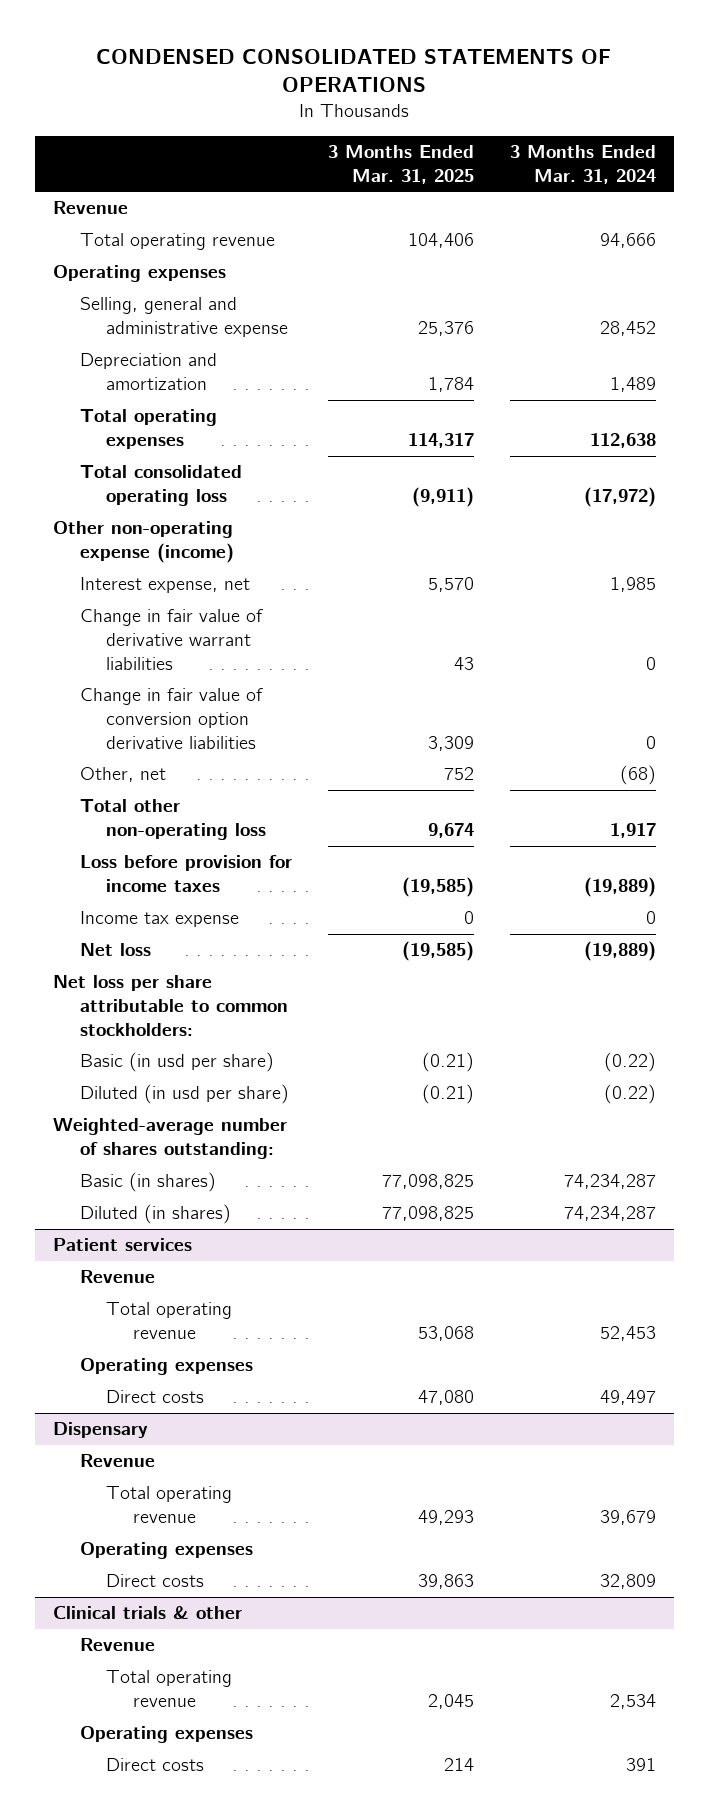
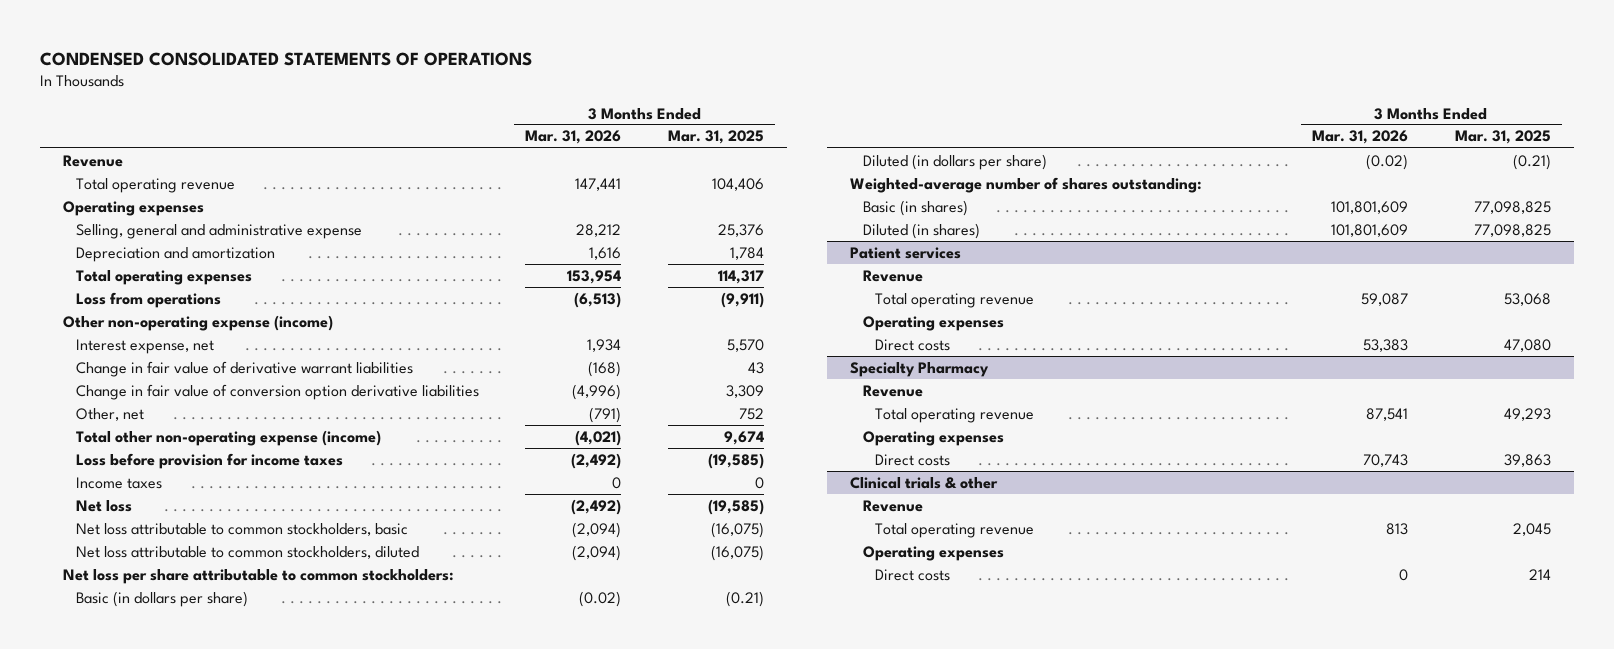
[509,144,656,184] 3 Months Ended Mar. 31, 2024 -> none
none -> [525,130,622,145] Mar. 31, 2026
[79,465,242,507] Total consolidated operating loss -> [75,291,221,308] Loss from operations
[79,799,267,841] Total other non-operating loss -> [75,429,381,446] Total other non-operating expense (income)
[79,911,239,928] Income tax expense -> [75,476,162,489] Income taxes
none -> [75,522,408,536] Net loss attributable to common stockholders, basic
none -> [75,545,419,559] Net loss attributable to common stockholders, diluted
[79,1052,274,1073] Basic (in usd per share) -> [75,590,248,607] Basic (in dollars per share)
[79,1084,289,1105] Diluted (in usd per share) -> [862,153,1047,170] Diluted (in dollars per share)
[53,1422,149,1439] Dispensary -> none
none -> [850,361,990,377] Specialty Pharmacy

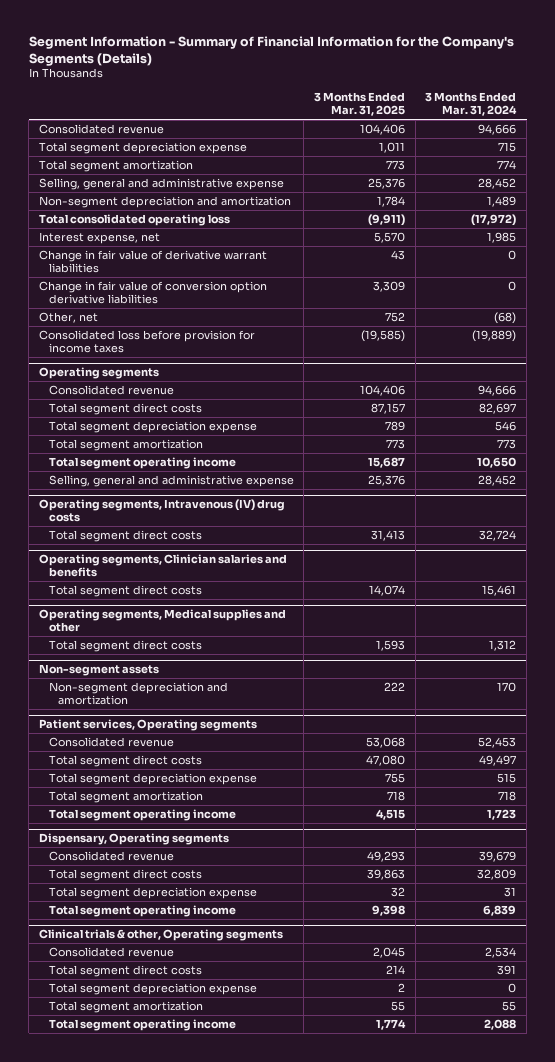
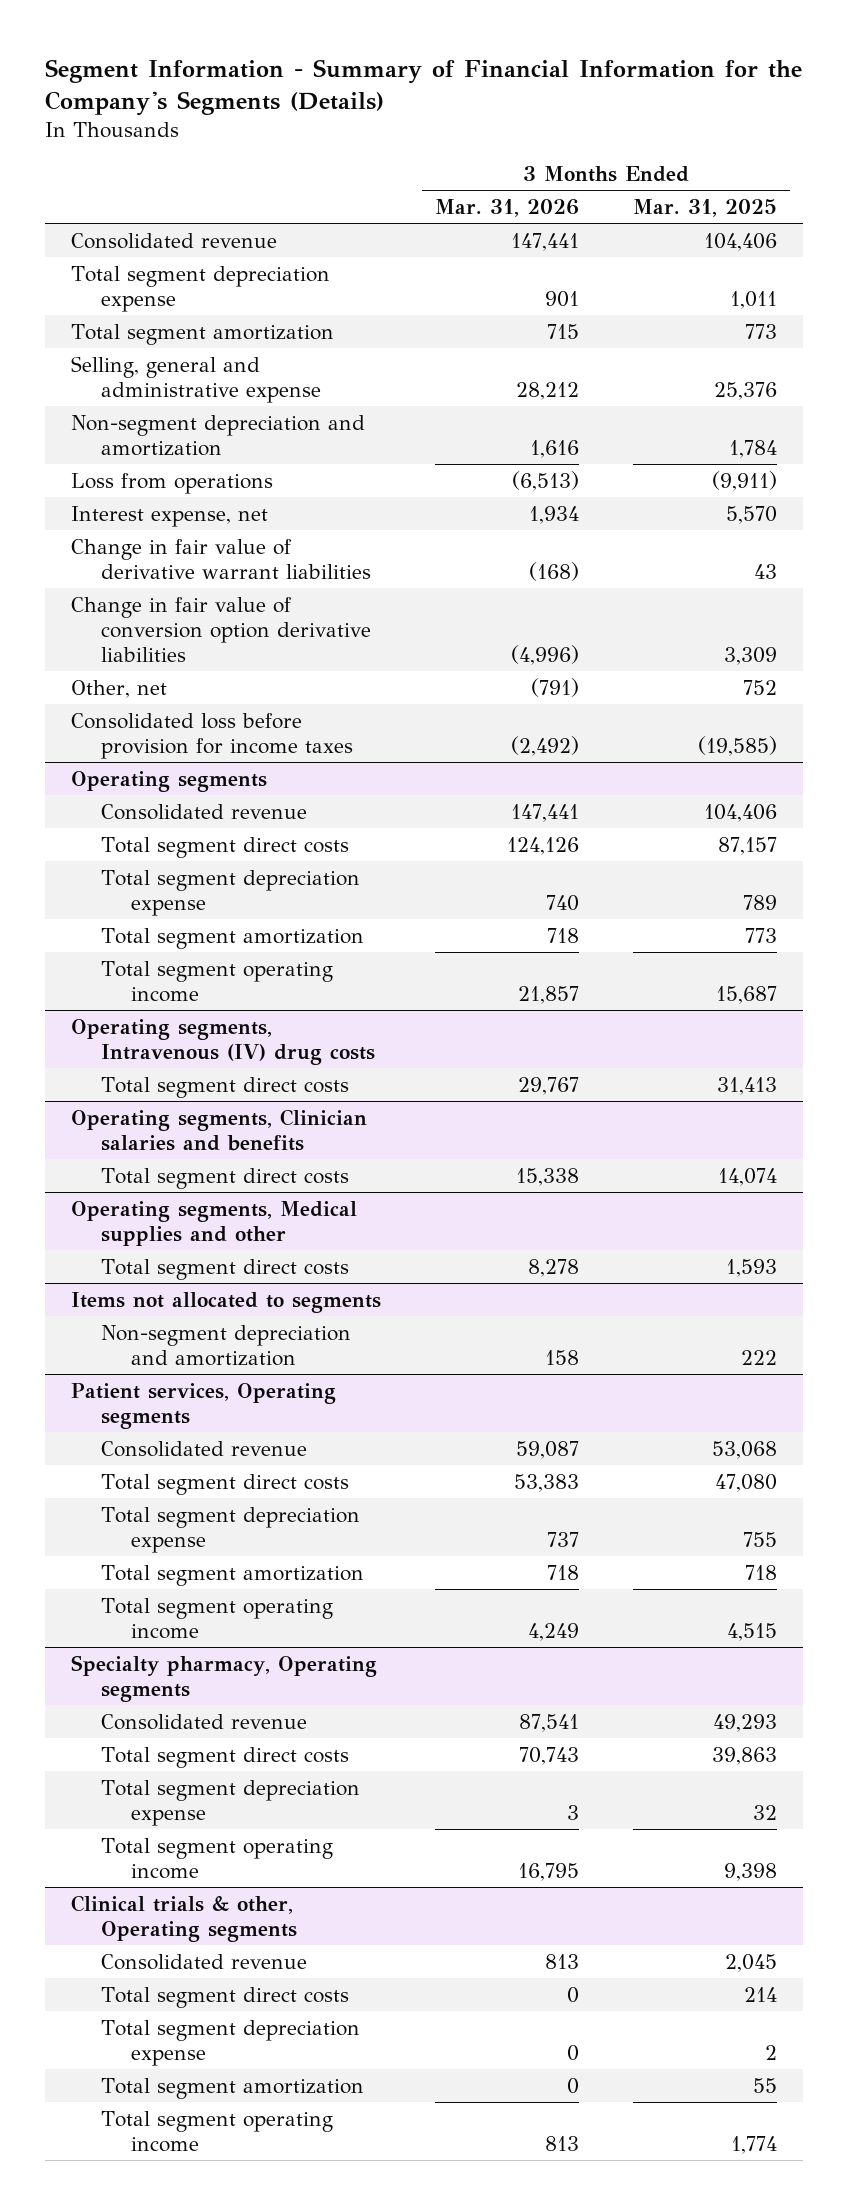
[425,92,518,117] 3 Months Ended Mar. 31, 2024 -> none
none -> [435,199,580,218] Mar. 31, 2026
[38,213,230,226] Total consolidated operating loss -> [71,472,274,494] Loss from operations
[48,474,294,487] Selling, general and administrative expense -> none
[38,664,159,677] Non-segment assets -> [71,1291,382,1313] Items not allocated to segments
[38,833,229,846] Dispensary, Operating segments -> none
none -> [71,1654,378,1702] Specialty pharmacy, Operating segments

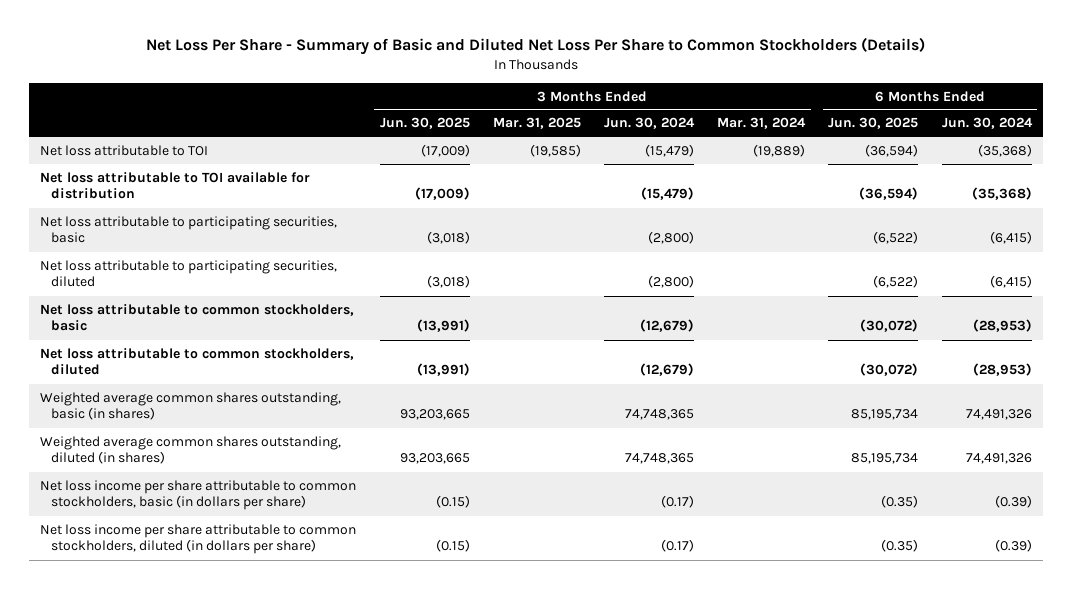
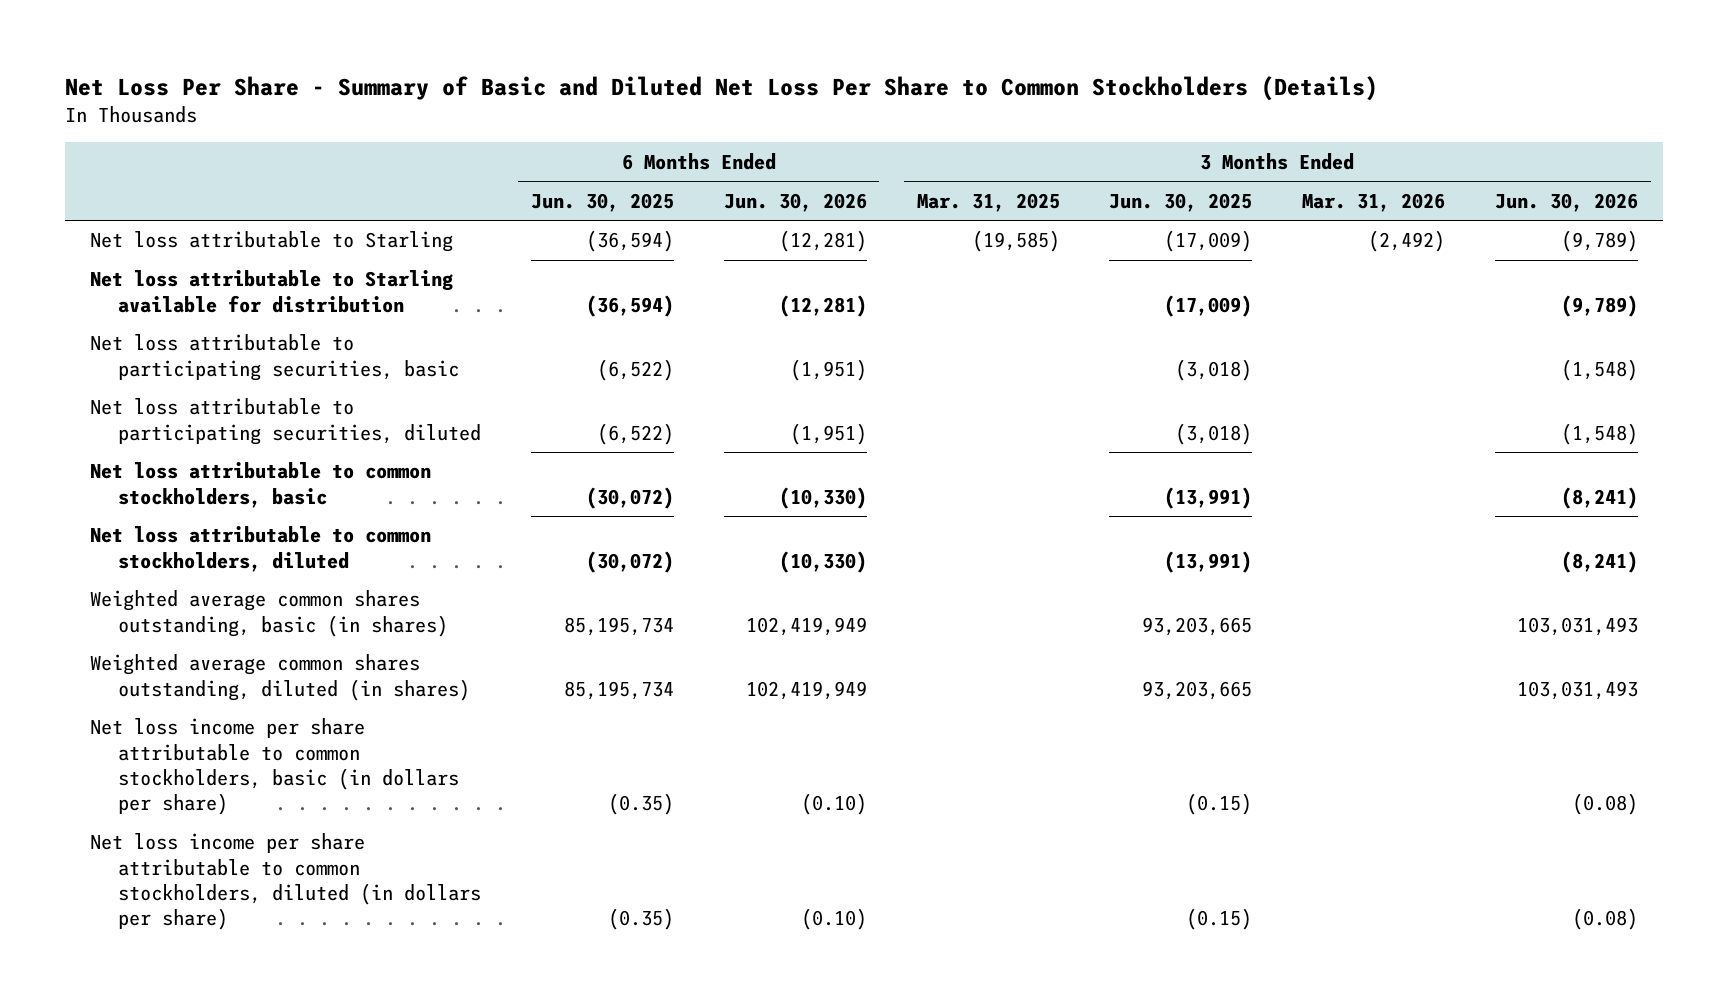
[603,117,695,130] Jun. 30, 2024 -> none
[717,117,807,130] Mar. 31, 2024 -> none
[941,117,1033,130] Jun. 30, 2024 -> none
none -> [723,192,867,212] Jun. 30, 2026
none -> [1302,192,1446,212] Mar. 31, 2026
none -> [1495,192,1639,212] Jun. 30, 2026
[40,144,209,156] Net loss attributable to TOI -> [89,231,453,253] Net loss attributable to Starling
[40,171,311,200] Net loss attributable to TOI available for distribution -> [89,270,453,313] Net loss attributable to Starling available for distribution

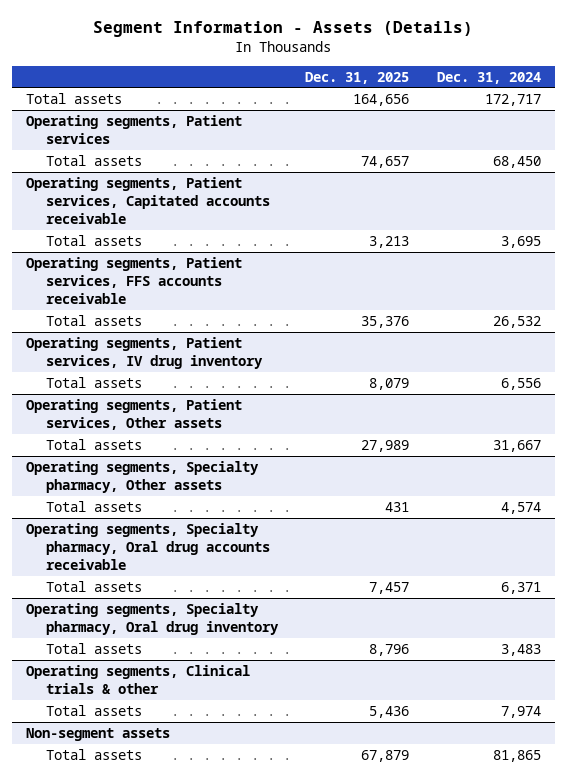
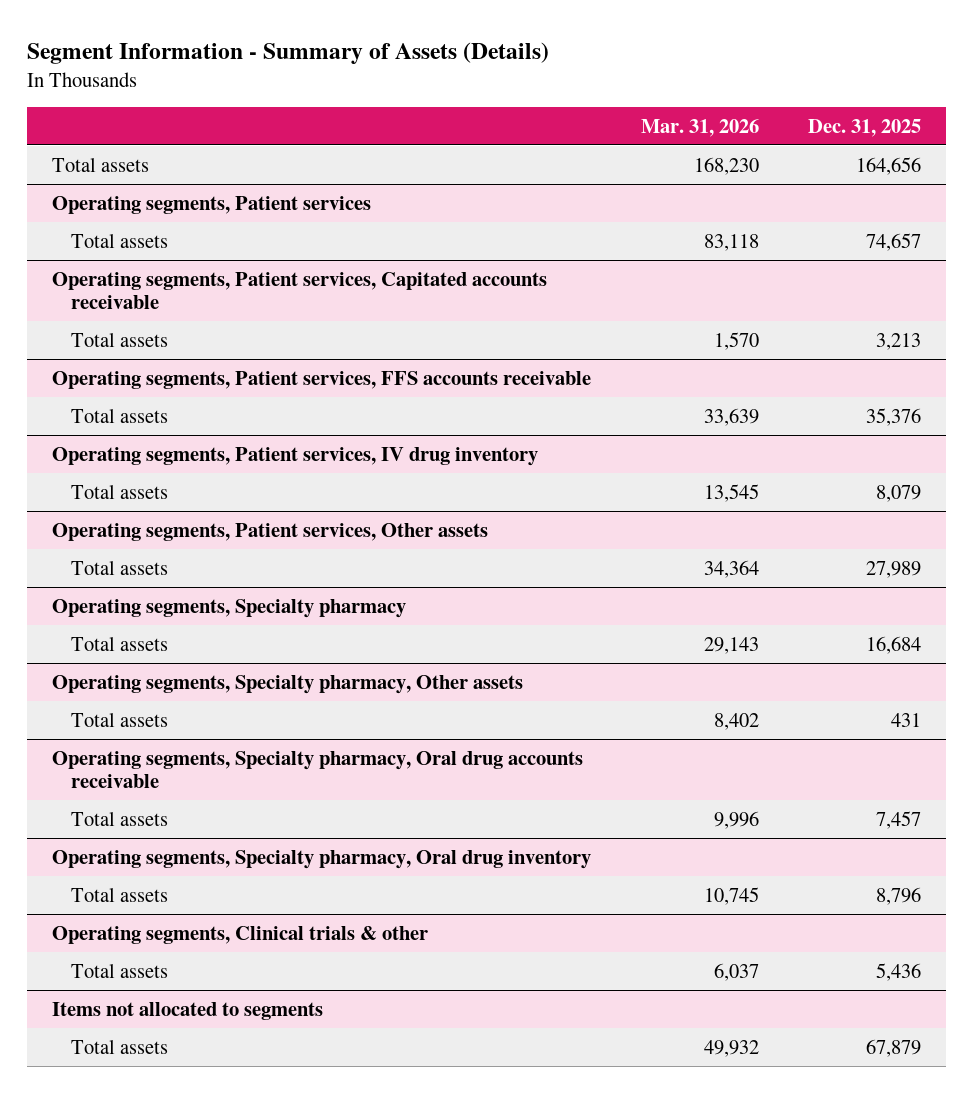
[93,21,474,38] Segment Information - Assets (Details) -> [27,41,550,64] Segment Information - Summary of Assets (Details)
[437,71,542,84] Dec. 31, 2024 -> none
none -> [640,118,759,137] Mar. 31, 2026
none -> [51,598,406,618] Operating segments, Specialty pharmacy
none -> [70,636,168,651] Total assets
[25,727,170,741] Non-segment assets -> [51,1001,323,1020] Items not allocated to segments

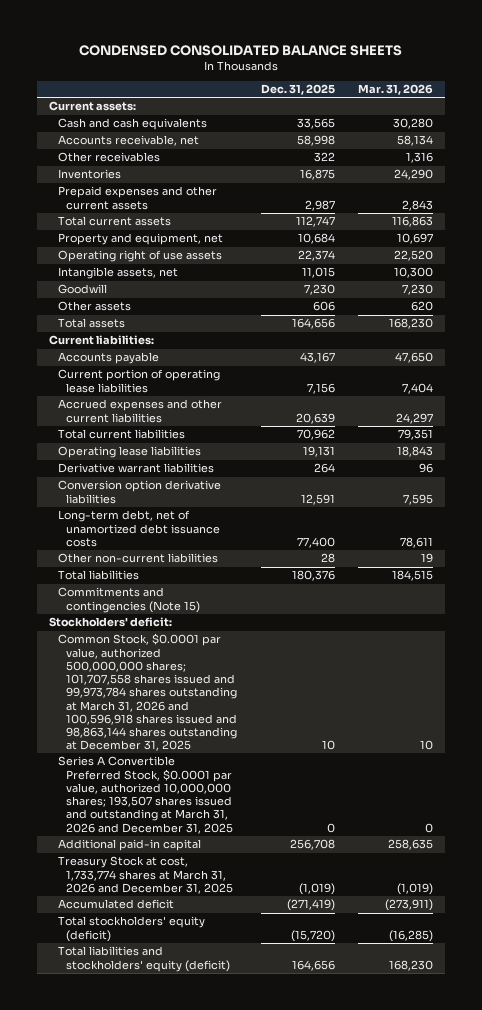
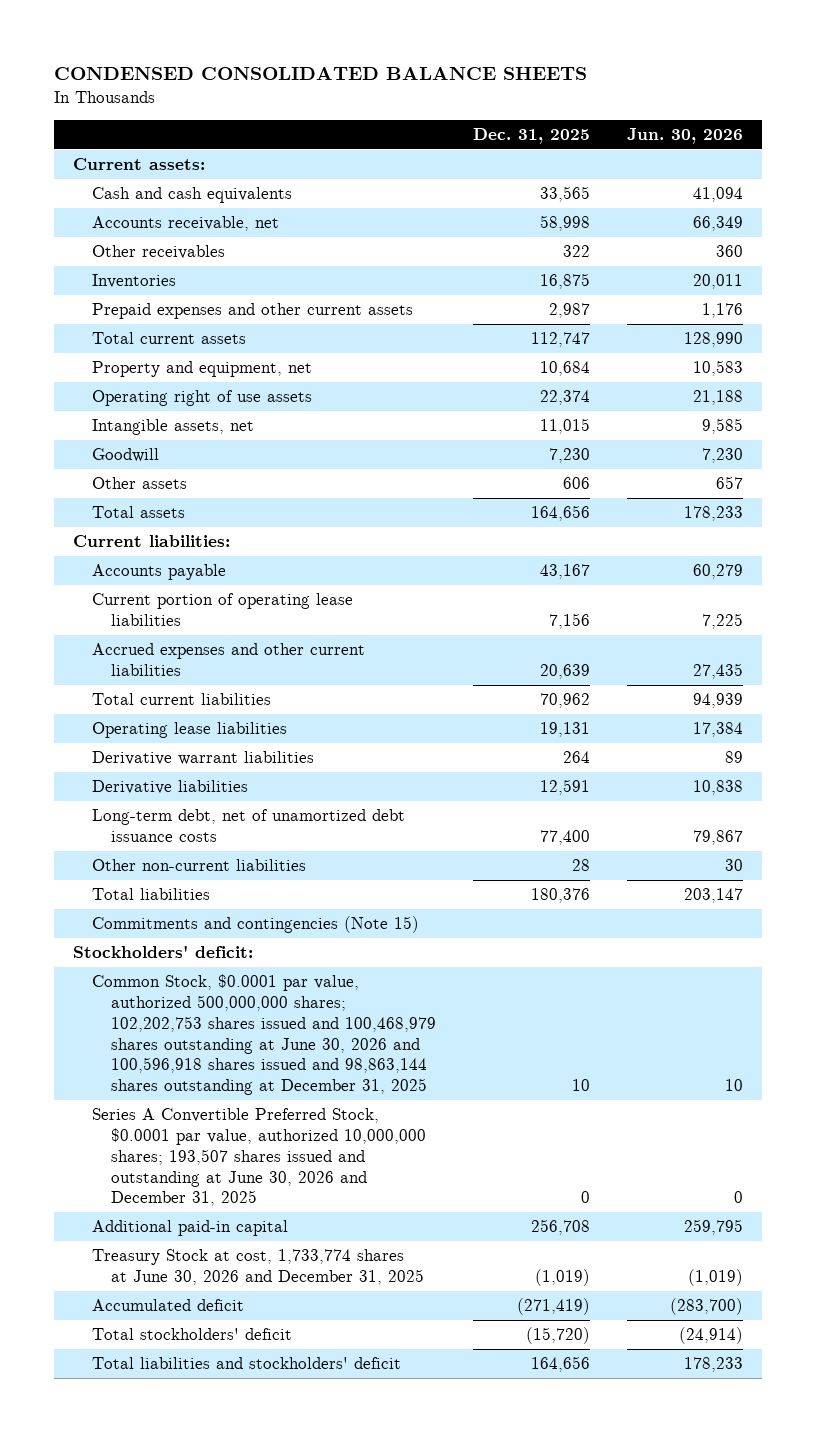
[358,84,434,96] Mar. 31, 2026 -> none
none -> [627,127,744,144] Jun. 30, 2026
[57,480,221,504] Conversion option derivative liabilities -> [91,780,248,795] Derivative liabilities
[57,633,238,752] Common Stock, $0.0001 par value, authorized 500,000,000 shares; 101,707,558 shares issued and 99,973,784 shares outstanding at March 31, 2026 and 100,596,918 shares issued and 98,863,144 shares outstanding at December 31, 2025 -> [91,974,436,1096] Common Stock, $0.0001 par value, authorized 500,000,000 shares; 102,202,753 shares issued and 100,468,979 shares outstanding at June 30, 2026 and 100,596,918 shares issued and 98,863,144 shares outstanding at December 31, 2025
[57,756,234,834] Series A Convertible Preferred Stock, $0.0001 par value, authorized 10,000,000 shares; 193,507 shares issued and outstanding at March 31, 2026 and December 31, 2025 -> [91,1108,426,1207] Series A Convertible Preferred Stock, $0.0001 par value, authorized 10,000,000 shares; 193,507 shares issued and outstanding at June 30, 2026 and December 31, 2025
[57,856,234,894] Treasury Stock at cost, 1,733,774 shares at March 31, 2026 and December 31, 2025 -> [91,1249,424,1286] Treasury Stock at cost, 1,733,774 shares at June 30, 2026 and December 31, 2025
[57,916,205,942] Total stockholders' equity (deficit) -> [91,1328,292,1341] Total stockholders' deficit
[57,946,231,972] Total liabilities and stockholders' equity (deficit) -> [91,1357,401,1370] Total liabilities and stockholders' deficit

